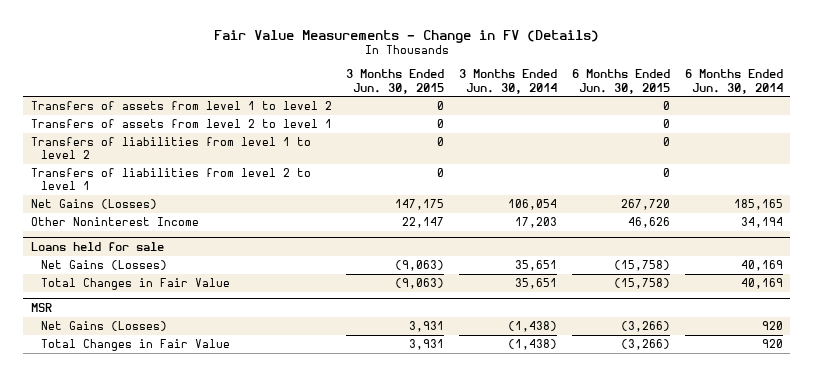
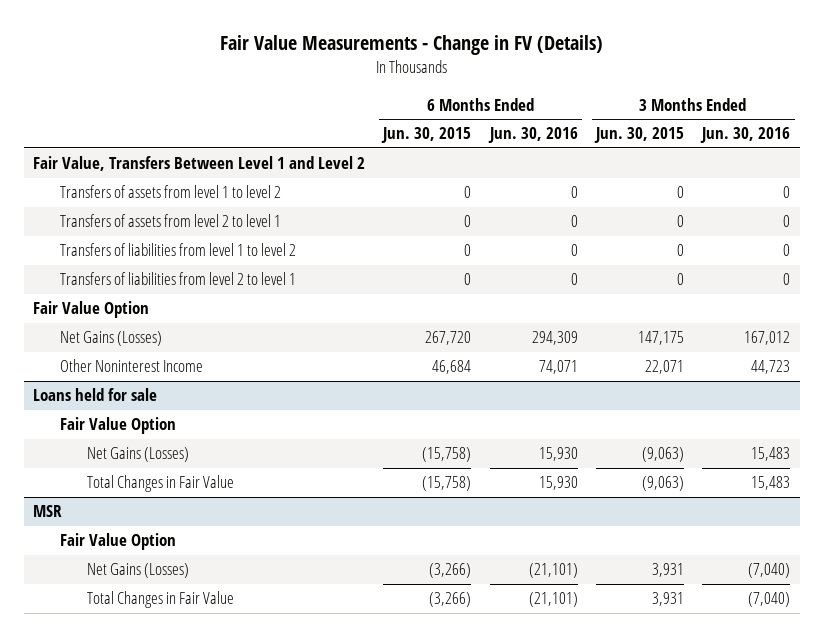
[459,69,558,94] 3 Months Ended Jun. 30, 2014 -> none
[684,69,783,94] 6 Months Ended Jun. 30, 2014 -> none
none -> [487,127,578,144] Jun. 30, 2016
none -> [700,127,791,144] Jun. 30, 2016
none -> [33,156,366,172] Fair Value, Transfers Between Level 1 and Level 2
none -> [33,301,150,319] Fair Value Option
[402,217,445,229] 22,147 -> [645,360,685,375] 22,071
[627,217,670,229] 46,626 -> [432,360,472,375] 46,684
none -> [59,417,176,435] Fair Value Option
none -> [59,533,176,551] Fair Value Option

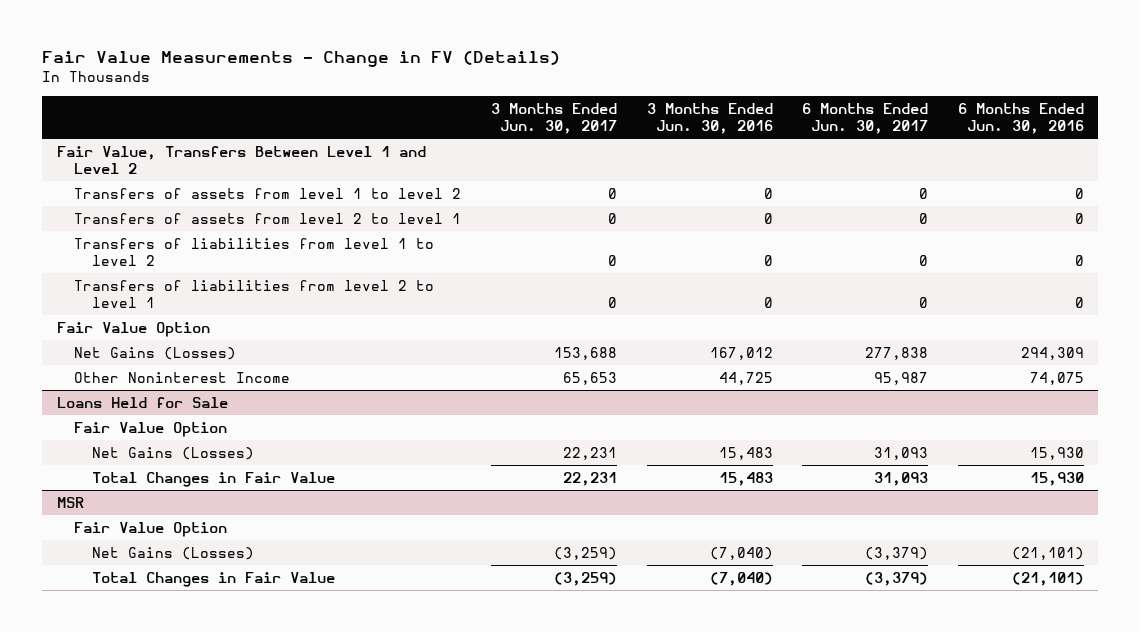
[381,127,472,144] Jun. 30, 2015 -> none
[594,127,685,144] Jun. 30, 2015 -> none
none -> [490,103,617,134] 3 Months Ended Jun. 30, 2017
none -> [802,103,929,134] 6 Months Ended Jun. 30, 2017
[538,360,578,375] 74,071 -> [1029,372,1084,386] 74,075
[751,360,791,375] 44,723 -> [718,372,773,386] 44,725
[33,388,158,402] Loans held for sale -> [56,397,228,409] Loans Held for Sale

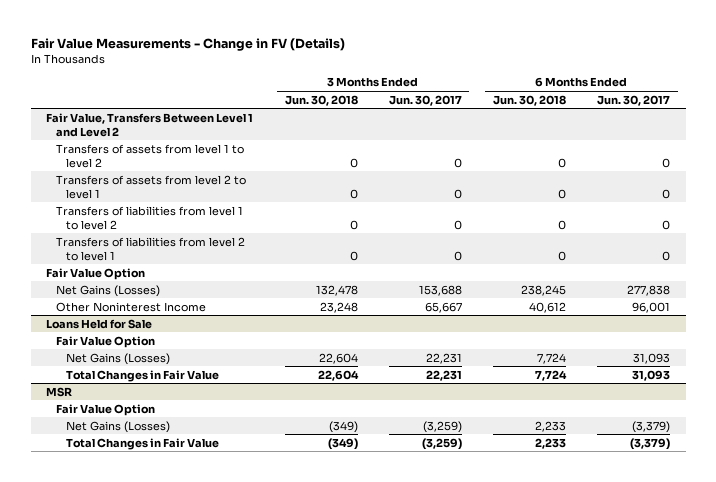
[646,103,773,134] 3 Months Ended Jun. 30, 2016 -> none
[957,103,1084,134] 6 Months Ended Jun. 30, 2016 -> none
none -> [284,94,358,106] Jun. 30, 2018
none -> [492,94,566,106] Jun. 30, 2018
[562,372,617,386] 65,653 -> [424,301,462,313] 65,667
[874,372,929,386] 95,987 -> [632,301,671,313] 96,001

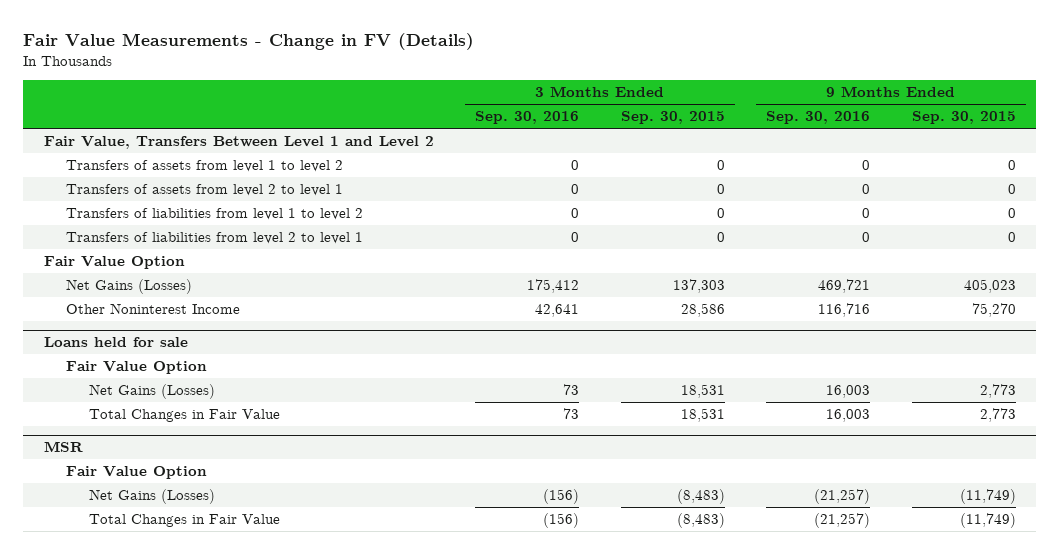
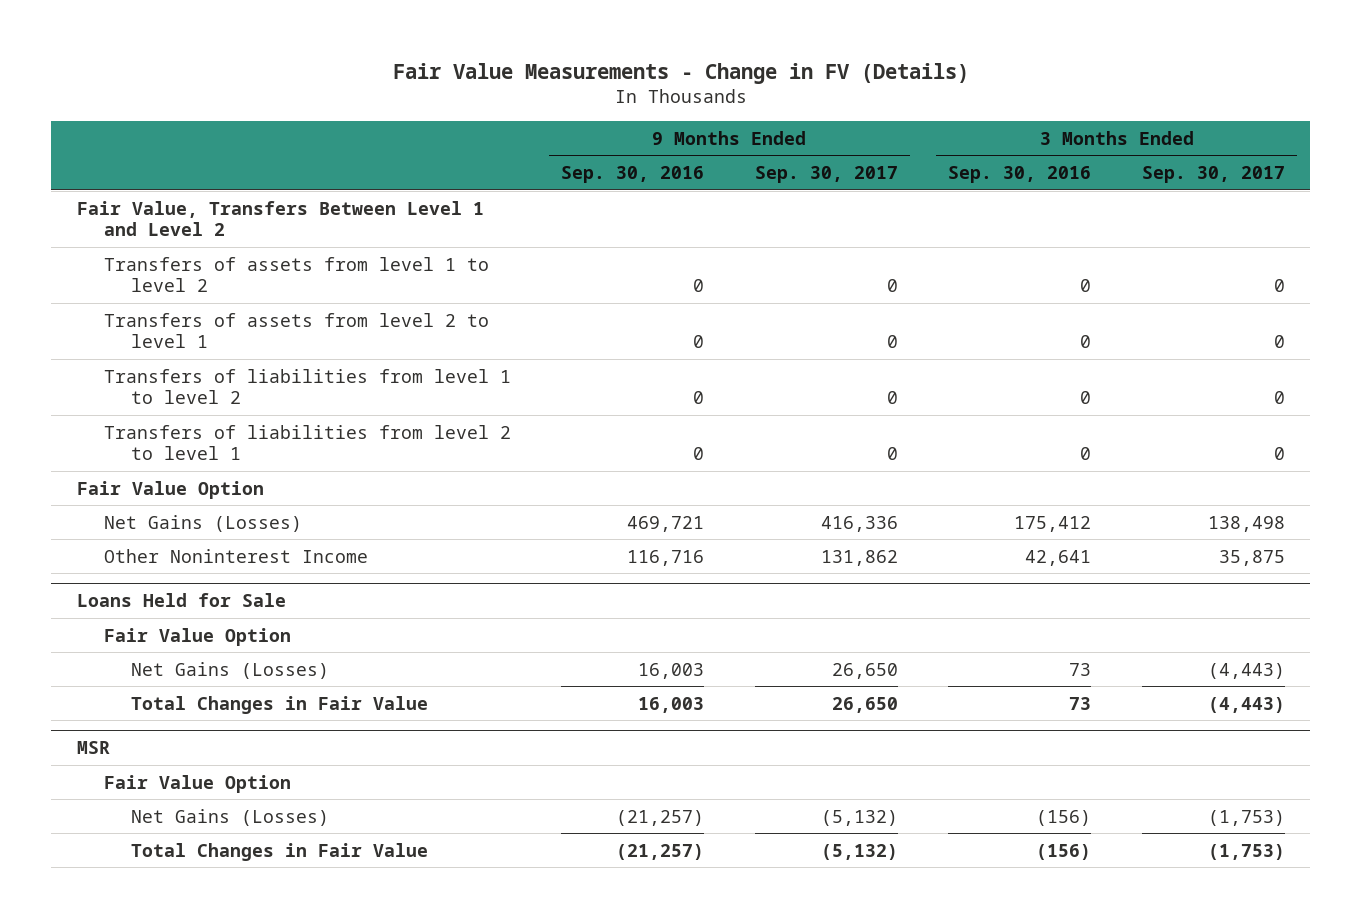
[620,111,725,125] Sep. 30, 2015 -> none
[911,111,1016,125] Sep. 30, 2015 -> none
none -> [754,165,898,183] Sep. 30, 2017
none -> [1141,165,1285,183] Sep. 30, 2017
[43,337,188,348] Loans held for sale -> [76,593,286,608] Loans Held for Sale

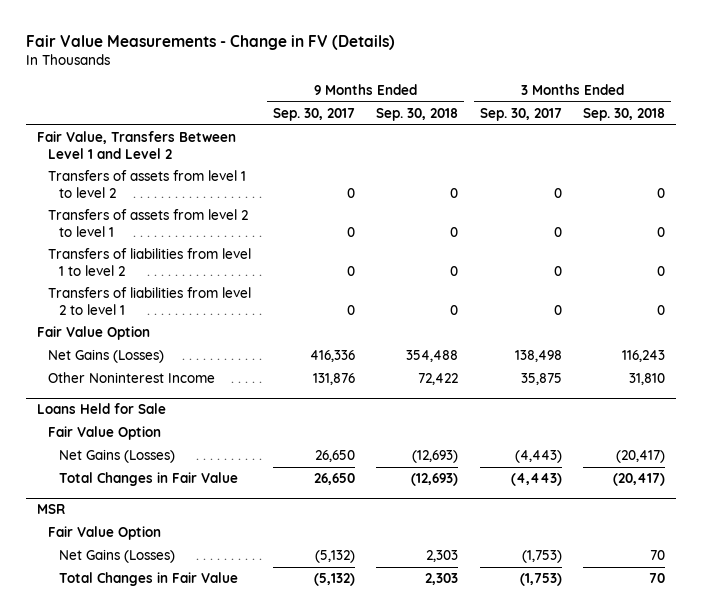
[561,165,705,183] Sep. 30, 2016 -> none
[948,165,1092,183] Sep. 30, 2016 -> none
none -> [376,107,459,121] Sep. 30, 2018
none -> [583,107,666,121] Sep. 30, 2018
[820,549,898,566] 131,862 -> [312,373,355,386] 131,876

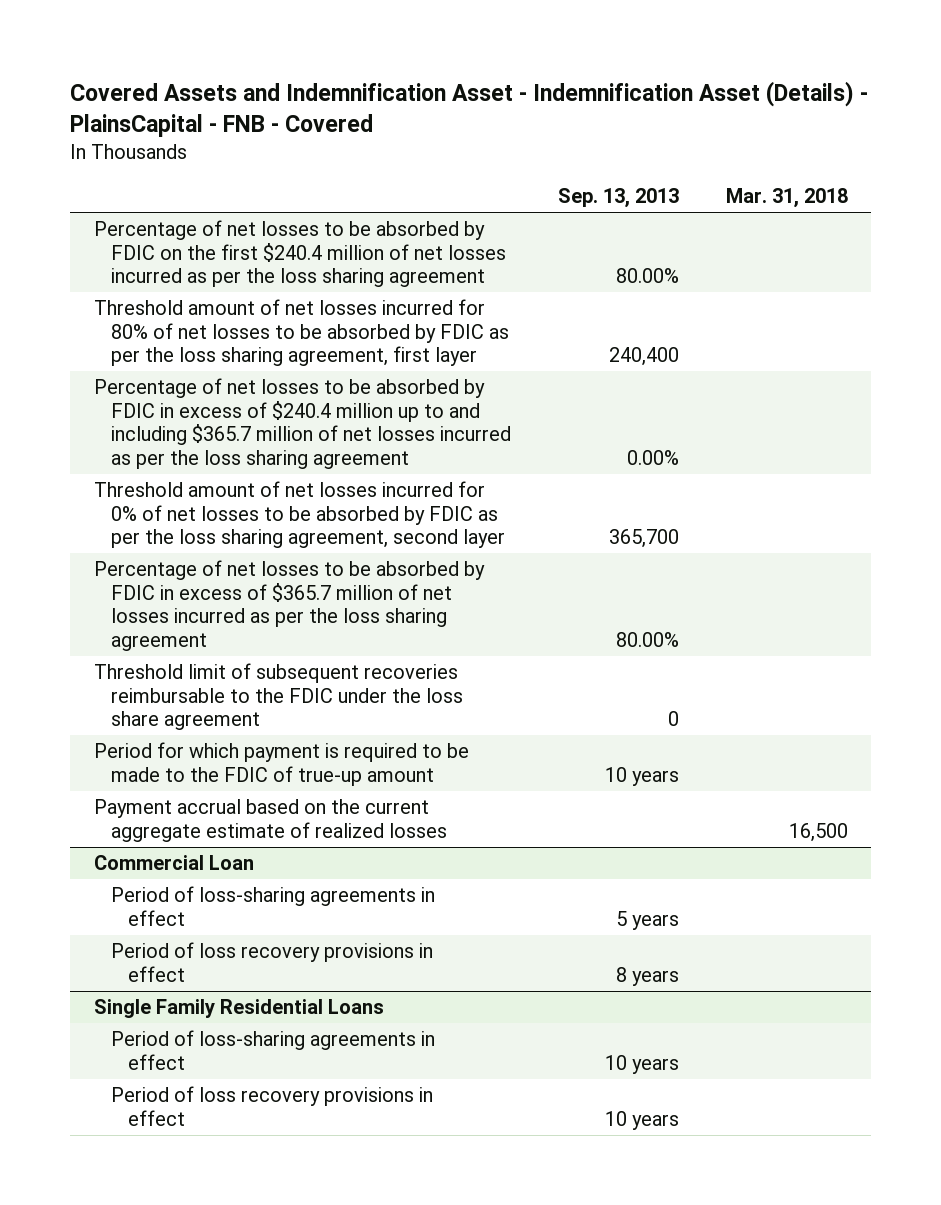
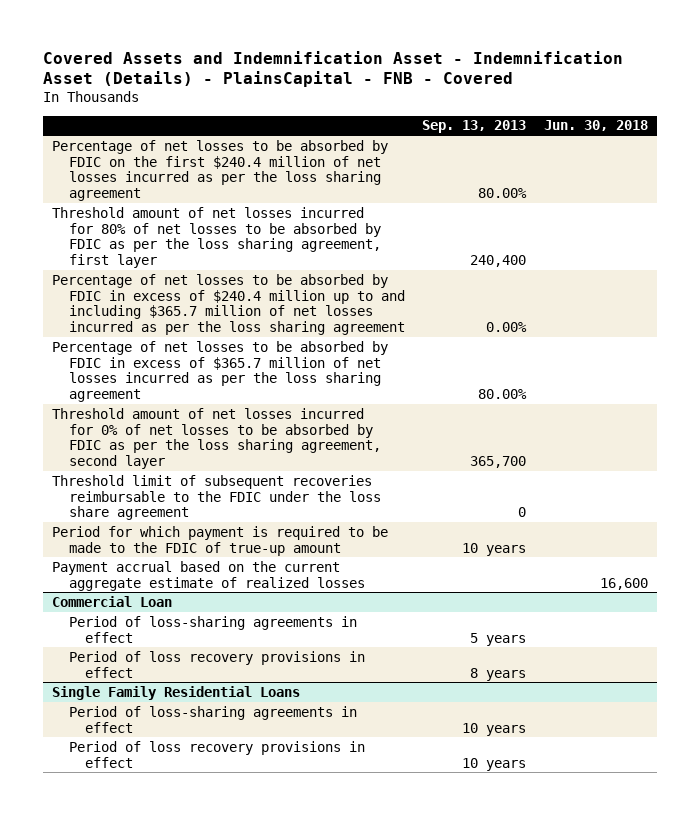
[725,187,848,208] Mar. 31, 2018 -> none
none -> [544,120,649,132] Jun. 30, 2018
[93,481,505,549] Threshold amount of net losses incurred for 0% of net losses to be absorbed by FDIC as per the loss sharing agreement, second layer -> [51,407,381,470] Threshold amount of net losses incurred for 0% of net losses to be absorbed by FDIC as per the loss sharing agreement, second layer

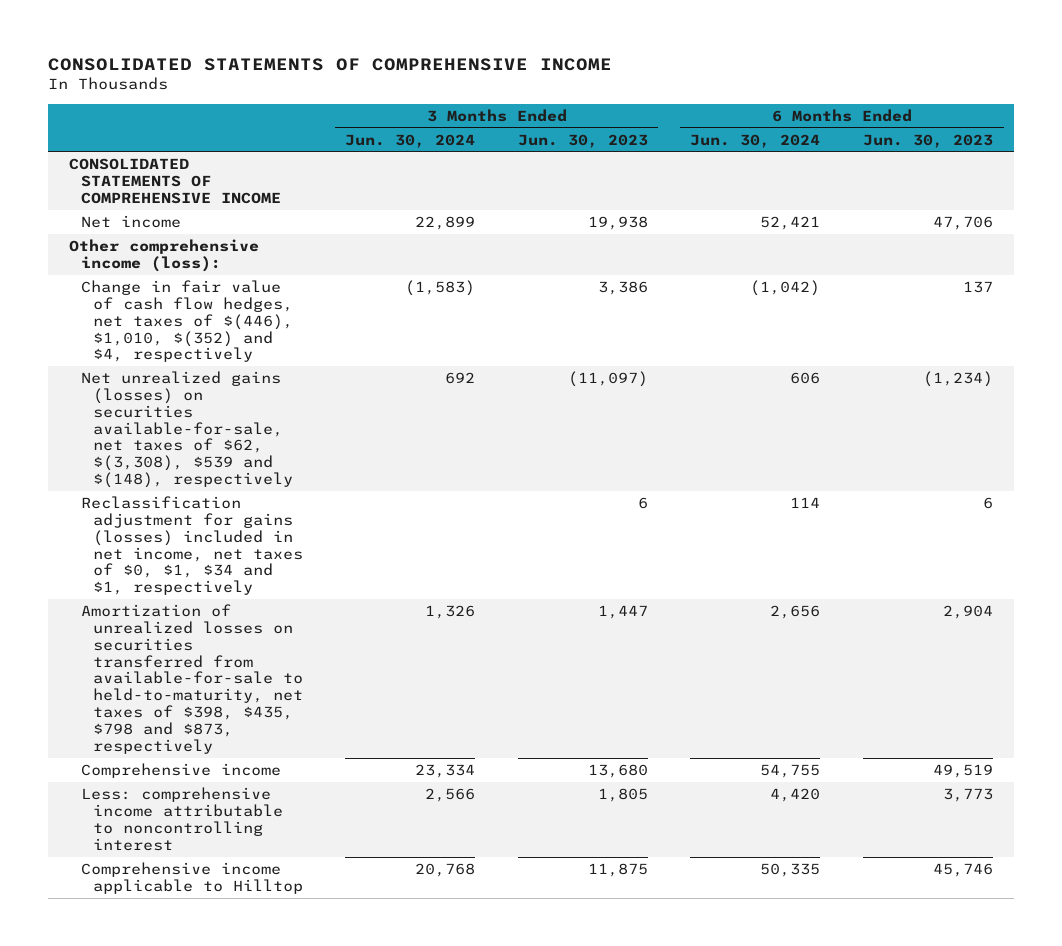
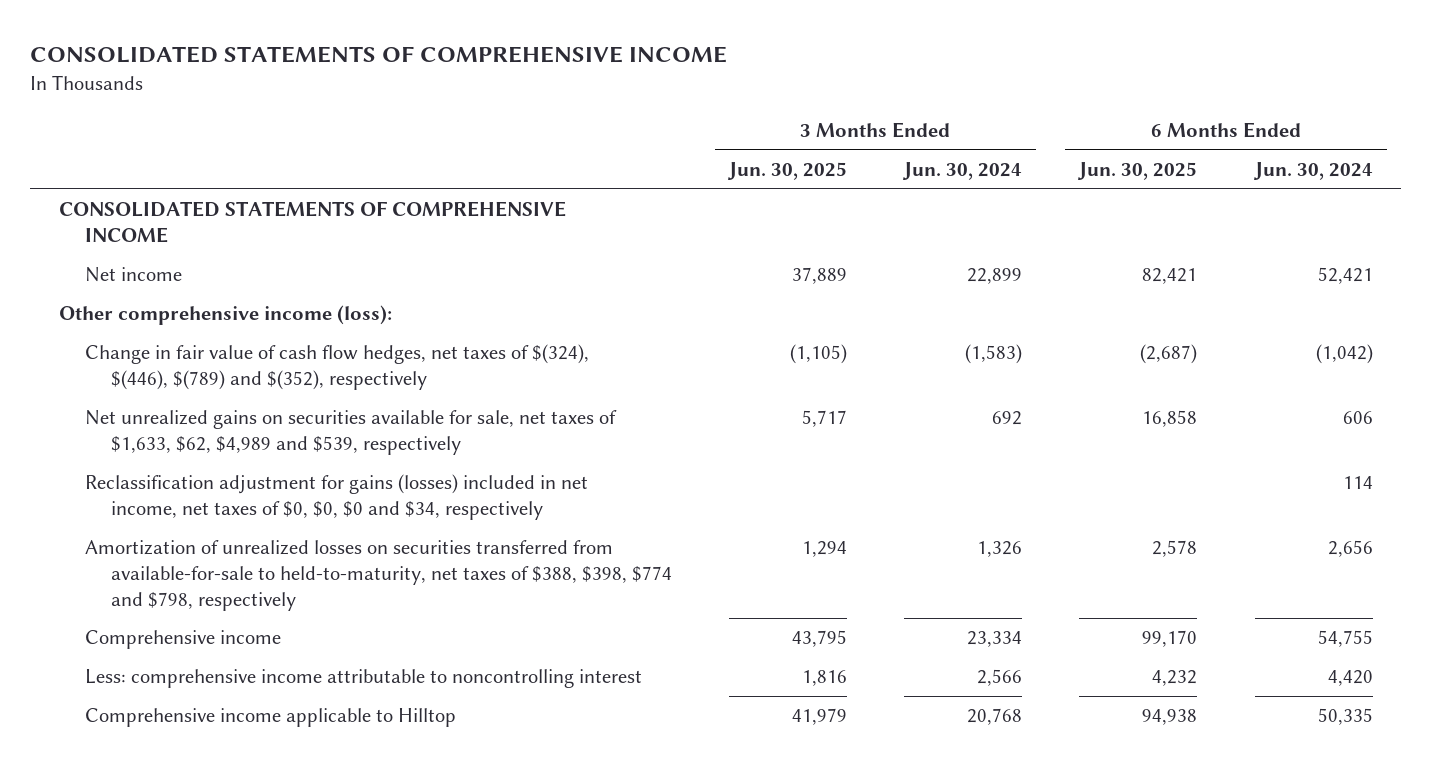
[517,133,648,148] Jun. 30, 2023 -> none
[862,133,993,148] Jun. 30, 2023 -> none
none -> [726,161,847,180] Jun. 30, 2025
none -> [1077,161,1198,180] Jun. 30, 2025
[80,279,293,363] Change in fair value of cash flow hedges, net taxes of $(446), $1,010, $(352) and $4, respectively -> [84,344,589,390] Change in fair value of cash flow hedges, net taxes of $(324), $(446), $(789) and $(352), respectively
[80,370,293,489] Net unrealized gains (losses) on securities available-for-sale, net taxes of $62, $(3,308), $539 and $(148), respectively -> [84,410,617,455] Net unrealized gains on securities available for sale, net taxes of $1,633, $62, $4,989 and $539, respectively
[80,495,303,596] Reclassification adjustment for gains (losses) included in net income, net taxes of $0, $1, $34 and $1, respectively -> [84,474,588,520] Reclassification adjustment for gains (losses) included in net income, net taxes of $0, $0, $0 and $34, respectively
[80,603,303,754] Amortization of unrealized losses on securities transferred from available-for-sale to held-to-maturity, net taxes of $398, $435, $798 and $873, respectively -> [84,540,672,611] Amortization of unrealized losses on securities transferred from available-for-sale to held-to-maturity, net taxes of $388, $398, $774 and $798, respectively

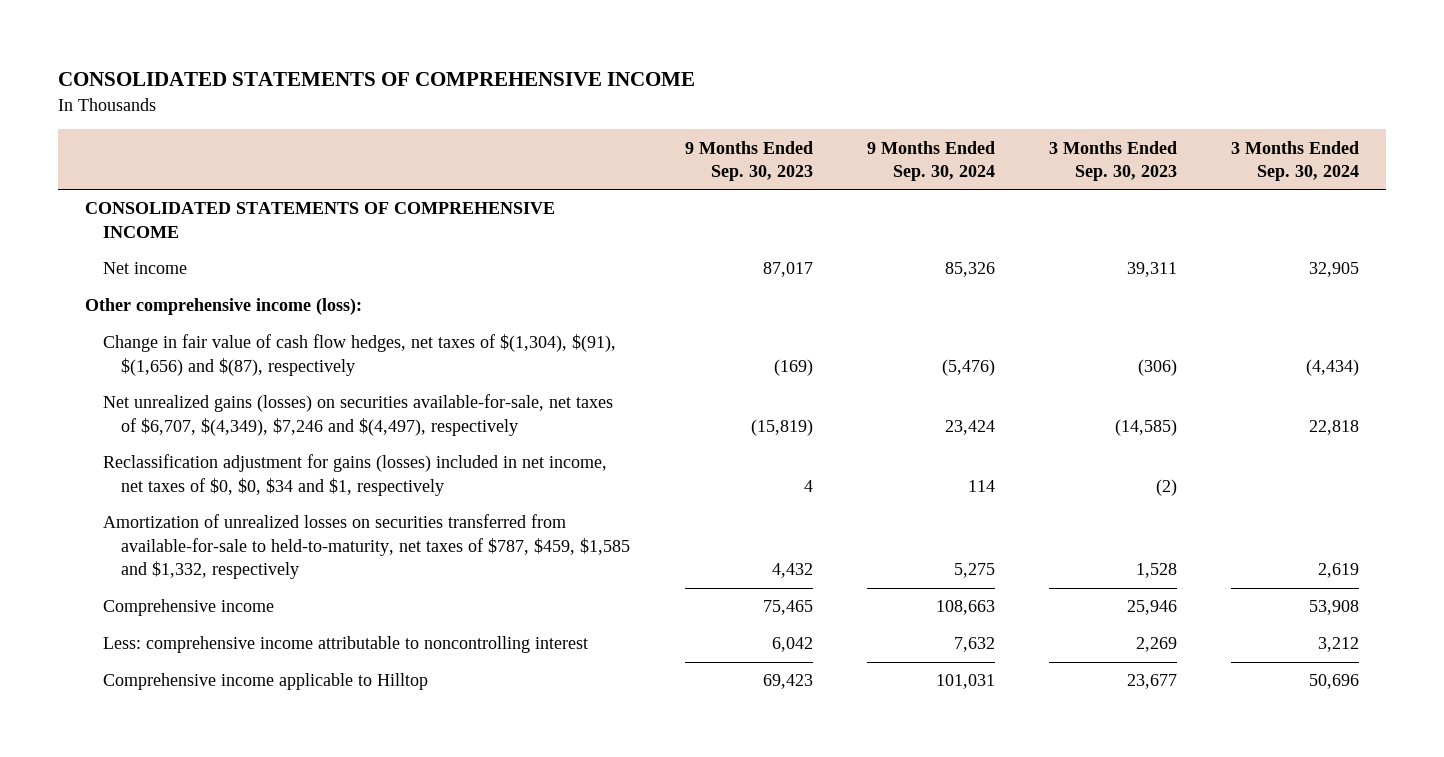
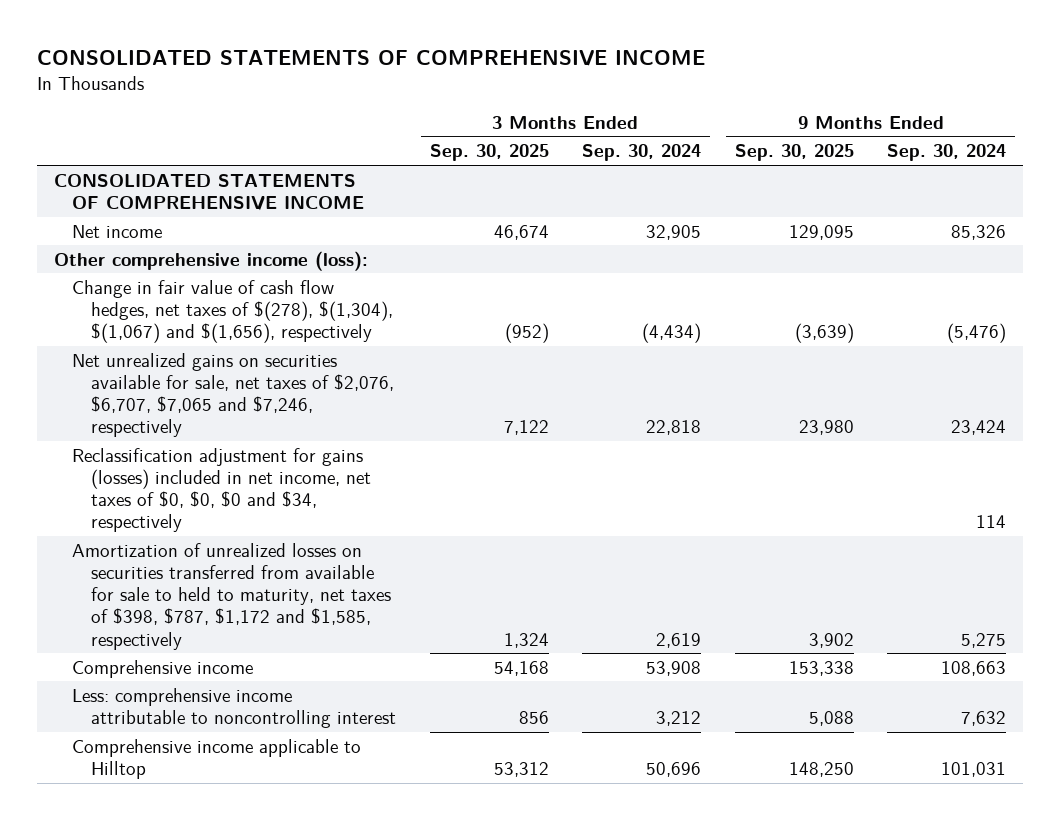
[684,140,813,182] 9 Months Ended Sep. 30, 2023 -> none
[1048,140,1177,182] 3 Months Ended Sep. 30, 2023 -> none
none -> [429,144,549,162] Sep. 30, 2025
none -> [734,144,854,162] Sep. 30, 2025
[103,334,617,376] Change in fair value of cash flow hedges, net taxes of $(1,304), $(91), $(1,656) and $(87), respectively -> [72,279,393,344] Change in fair value of cash flow hedges, net taxes of $(278), $(1,304), $(1,067) and $(1,656), respectively
[103,394,614,436] Net unrealized gains (losses) on securities available-for-sale, net taxes of $6,707, $(4,349), $7,246 and $(4,497), respectively -> [72,352,394,438] Net unrealized gains on securities available for sale, net taxes of $2,076, $6,707, $7,065 and $7,246, respectively
[103,454,608,496] Reclassification adjustment for gains (losses) included in net income, net taxes of $0, $0, $34 and $1, respectively -> [72,447,371,533] Reclassification adjustment for gains (losses) included in net income, net taxes of $0, $0, $0 and $34, respectively
[103,514,631,580] Amortization of unrealized losses on securities transferred from available-for-sale to held-to-maturity, net taxes of $787, $459, $1,585 and $1,332, respectively -> [72,542,391,650] Amortization of unrealized losses on securities transferred from available for sale to held to maturity, net taxes of $398, $787, $1,172 and $1,585, respectively

